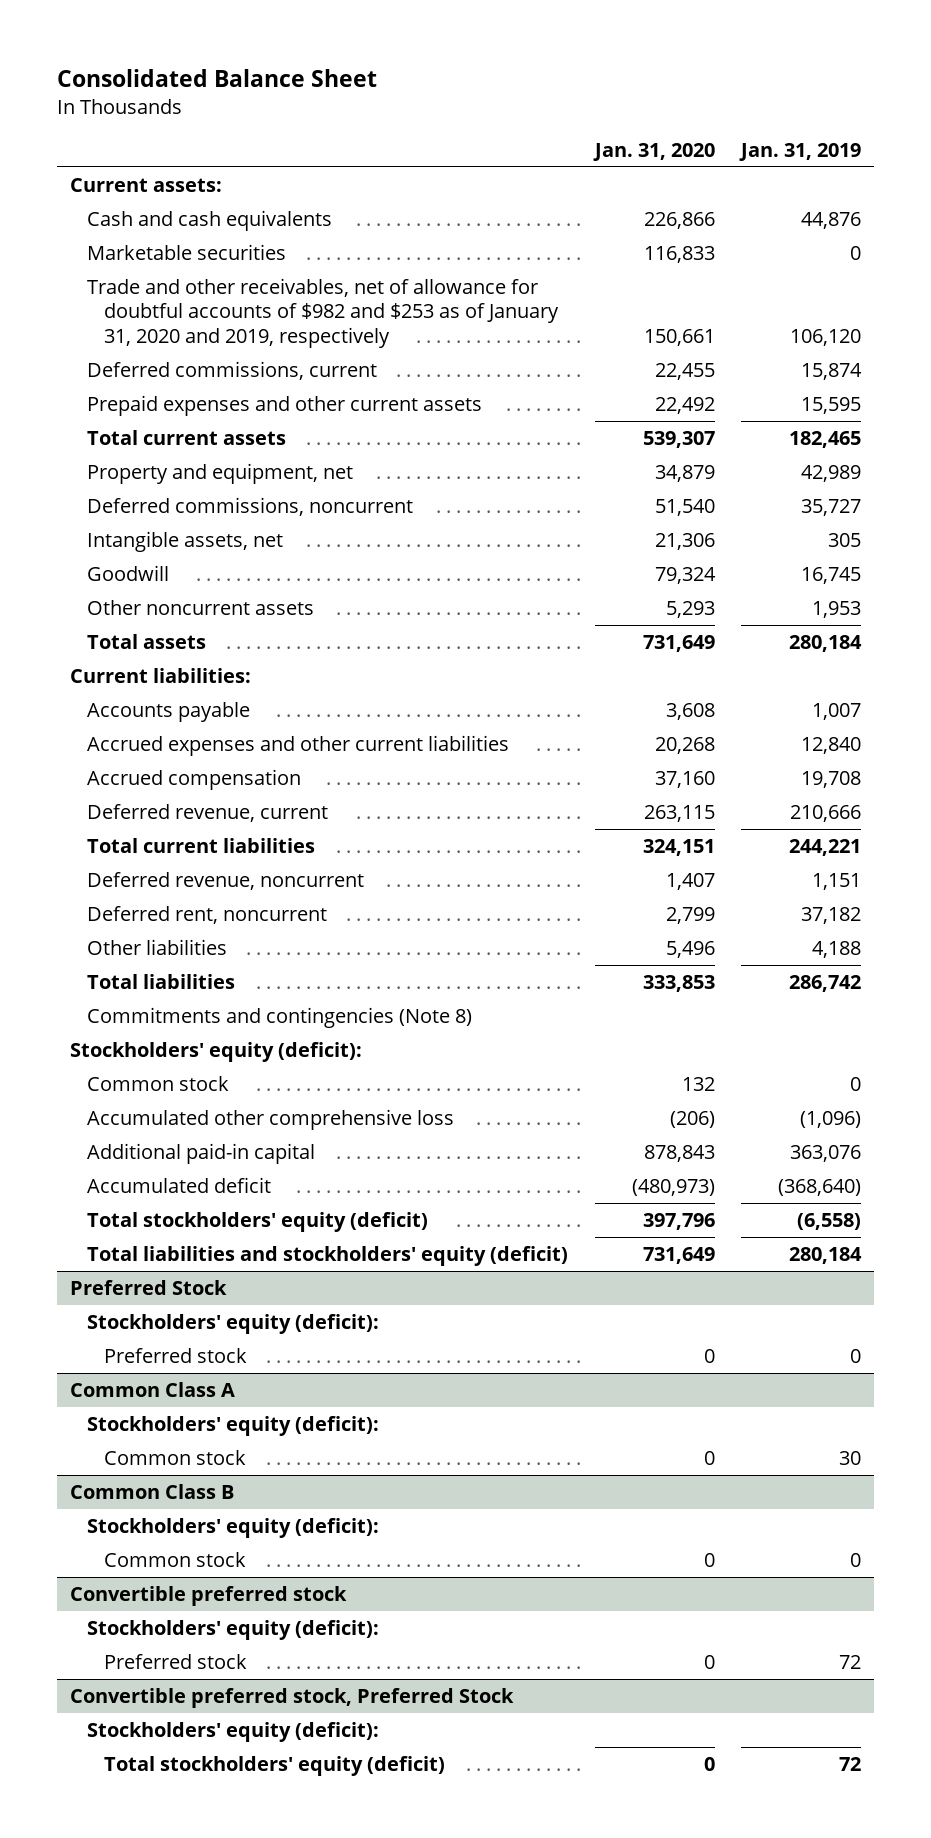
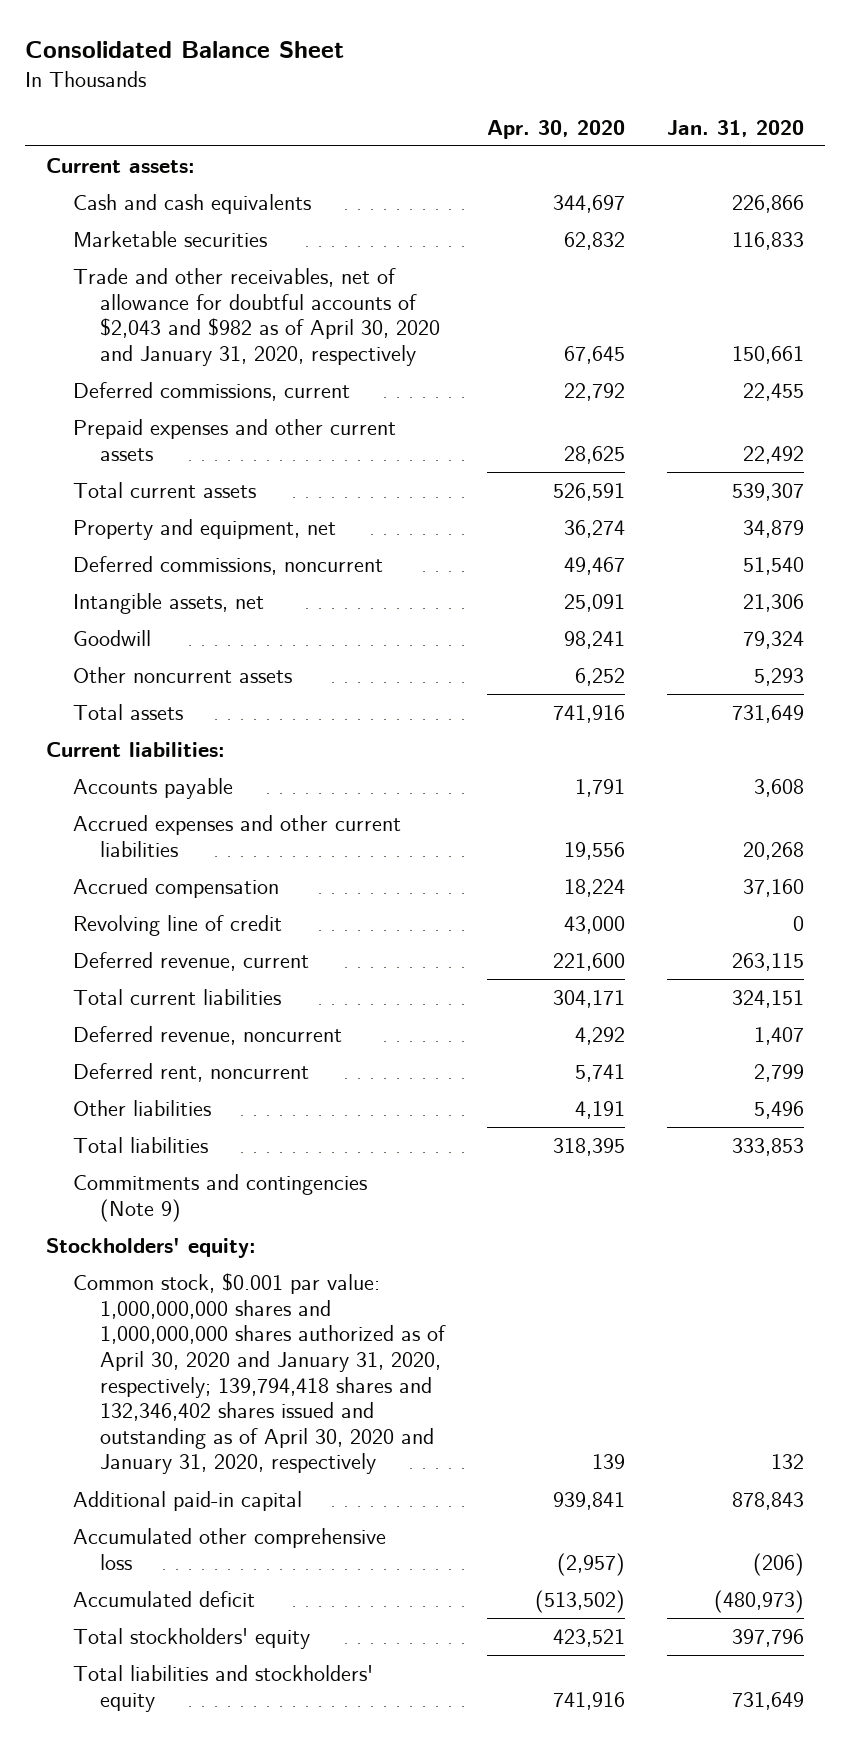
[739,142,862,161] Jan. 31, 2019 -> none
none -> [486,119,625,139] Apr. 30, 2020
[87,277,560,348] Trade and other receivables, net of allowance for doubtful accounts of $982 and $253 as of January 31, 2020 and 2019, respectively -> [72,268,441,367] Trade and other receivables, net of allowance for doubtful accounts of $2,043 and $982 as of April 30, 2020 and January 31, 2020, respectively
none -> [72,915,282,937] Revolving line of credit
[87,1006,473,1028] Commitments and contingencies (Note 8) -> [72,1174,367,1222] Commitments and contingencies (Note 9)
[69,1041,362,1062] Stockholders' equity (deficit): -> [45,1238,256,1259] Stockholders' equity:
[87,1075,230,1091] Common stock -> [72,1273,447,1475] Common stock, $0.001 par value: 1,000,000,000 shares and 1,000,000,000 shares authorized as of April 30, 2020 and January 31, 2020, respectively; 139,794,418 shares and 132,346,402 shares issued and outstanding as of April 30, 2020 and January 31, 2020, respectively
[87,1108,455,1130] Accumulated other comprehensive loss -> [72,1528,386,1570] Accumulated other comprehensive loss
[69,1279,227,1295] Preferred Stock -> none
[87,1313,380,1334] Stockholders' equity (deficit): -> none
[104,1347,248,1363] Preferred stock -> none
[69,1381,235,1397] Common Class A -> none
[87,1415,380,1436] Stockholders' equity (deficit): -> none
[104,1449,247,1465] Common stock -> none
[69,1483,234,1499] Common Class B -> none
[87,1517,380,1538] Stockholders' equity (deficit): -> none
[104,1551,247,1567] Common stock -> none
[69,1585,347,1606] Convertible preferred stock -> none
[87,1619,380,1640] Stockholders' equity (deficit): -> none
[104,1653,248,1669] Preferred stock -> none
[69,1687,514,1708] Convertible preferred stock, Preferred Stock -> none
[87,1721,380,1742] Stockholders' equity (deficit): -> none
[104,1755,446,1776] Total stockholders' equity (deficit) -> none
[87,1211,429,1232] Total stockholders' equity (deficit) -> [72,1628,310,1650] Total stockholders' equity
[87,1245,569,1266] Total liabilities and stockholders' equity (deficit) -> [72,1665,373,1712] Total liabilities and stockholders' equity

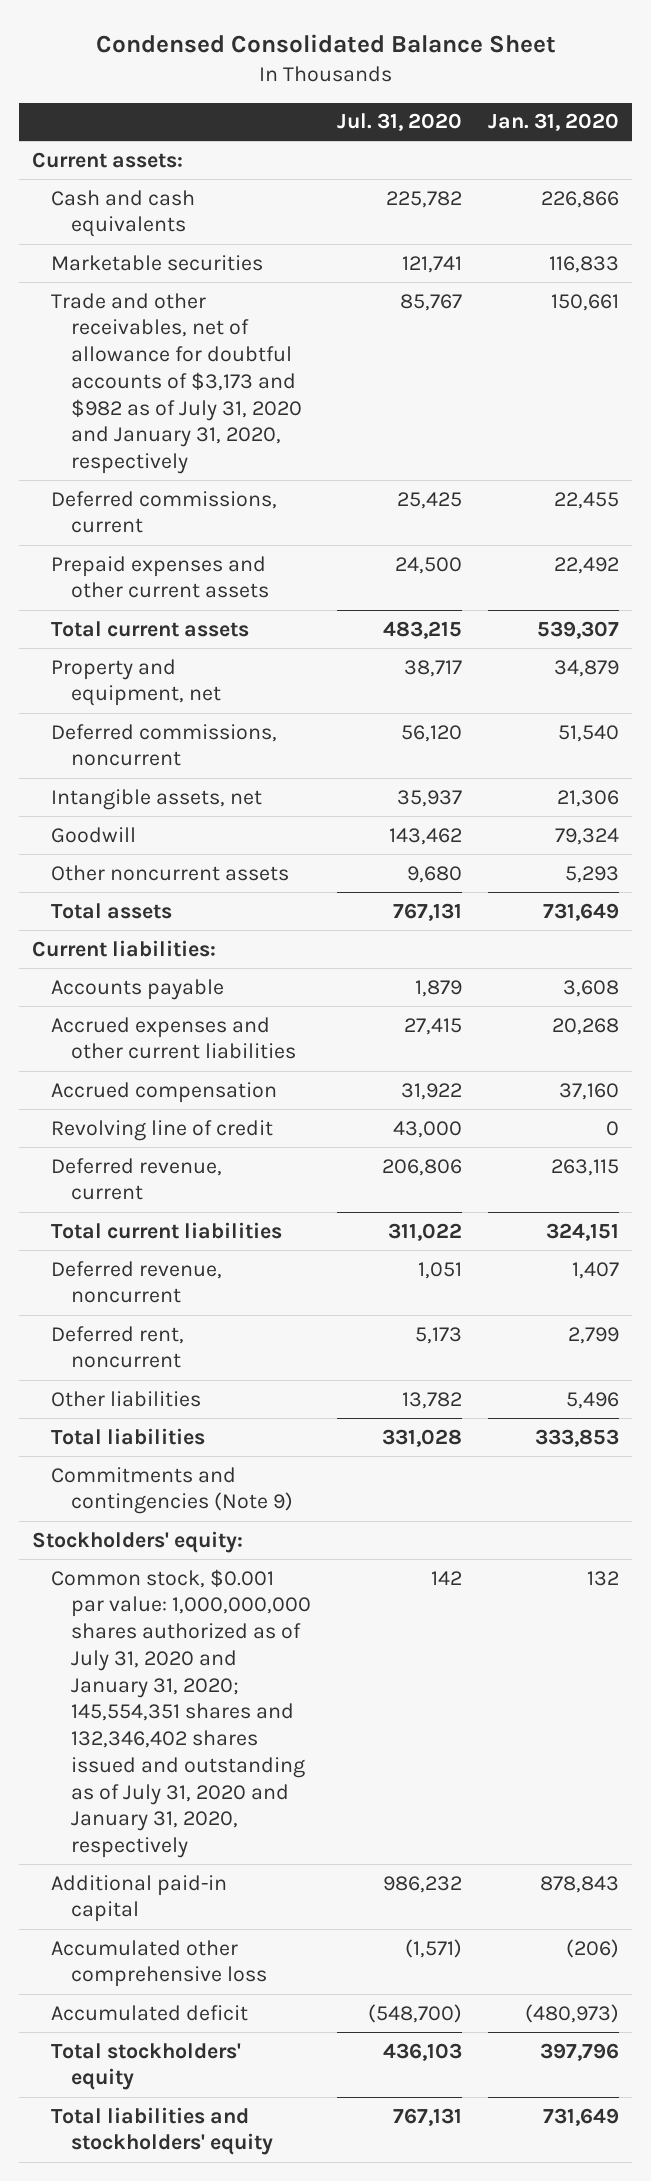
[25,41,345,59] Consolidated Balance Sheet -> [95,34,556,54] Condensed Consolidated Balance Sheet
[486,119,625,139] Apr. 30, 2020 -> none
none -> [336,113,462,132] Jul. 31, 2020
[72,268,441,367] Trade and other receivables, net of allowance for doubtful accounts of $2,043 and $982 as of April 30, 2020 and January 31, 2020, respectively -> [51,292,302,475] Trade and other receivables, net of allowance for doubtful accounts of $3,173 and $982 as of July 31, 2020 and January 31, 2020, respectively
[72,1273,447,1475] Common stock, $0.001 par value: 1,000,000,000 shares and 1,000,000,000 shares authorized as of April 30, 2020 and January 31, 2020, respectively; 139,794,418 shares and 132,346,402 shares issued and outstanding as of April 30, 2020 and January 31, 2020, respectively -> [51,1568,311,1859] Common stock, $0.001 par value: 1,000,000,000 shares authorized as of July 31, 2020 and January 31, 2020; 145,554,351 shares and 132,346,402 shares issued and outstanding as of July 31, 2020 and January 31, 2020, respectively

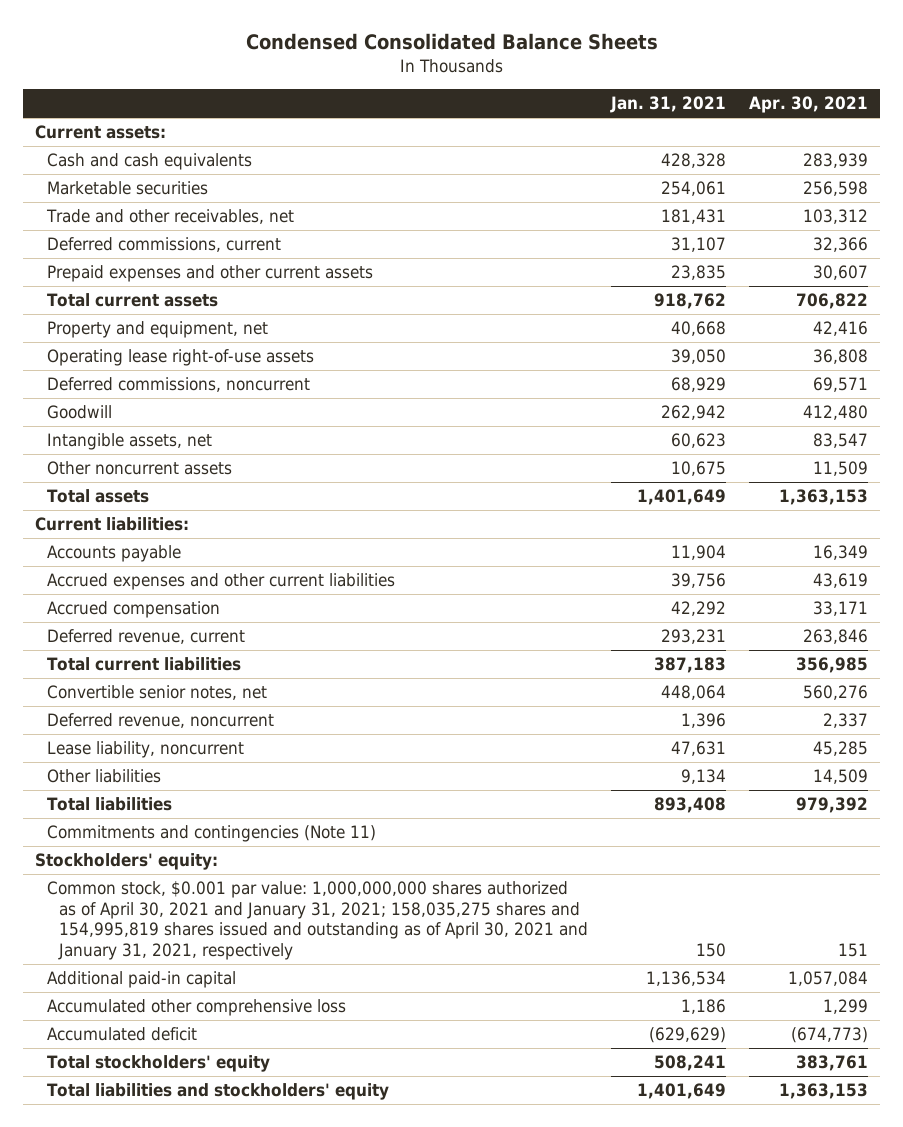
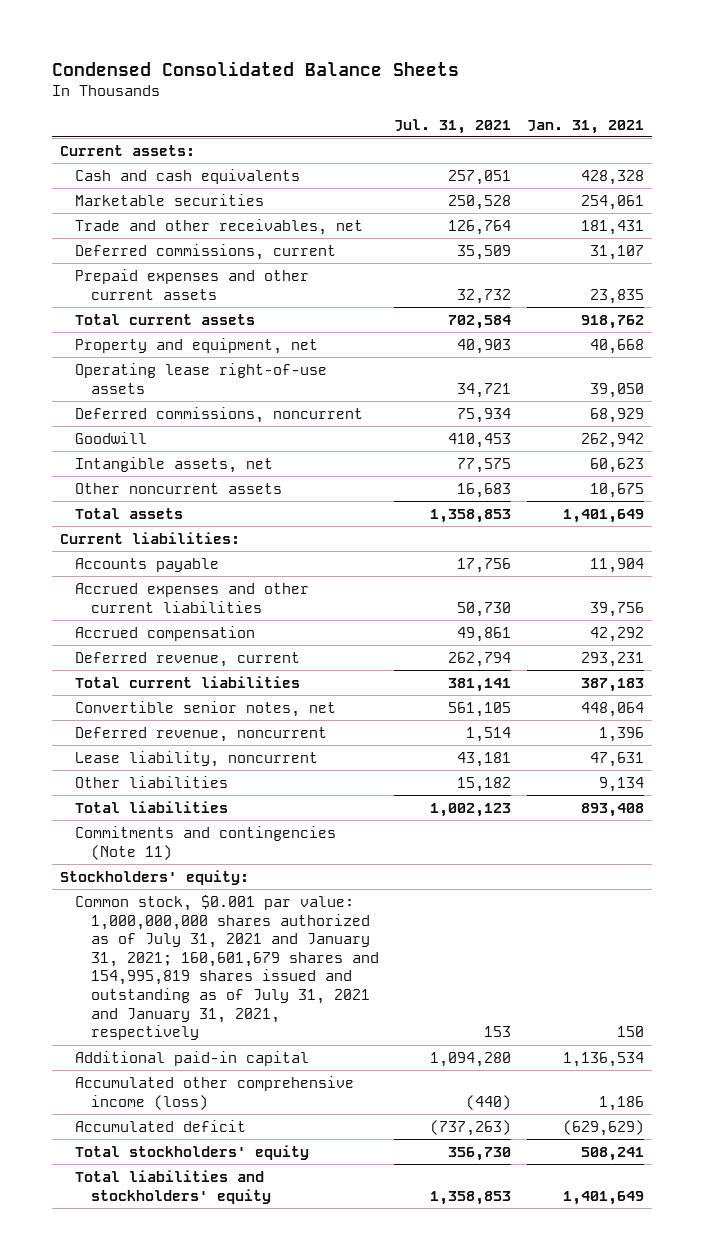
[749,96,869,114] Apr. 30, 2021 -> none
none -> [394,118,512,134] Jul. 31, 2021
[46,881,589,960] Common stock, $0.001 par value: 1,000,000,000 shares authorized as of April 30, 2021 and January 31, 2021; 158,035,275 shares and 154,995,819 shares issued and outstanding as of April 30, 2021 and January 31, 2021, respectively -> [75,894,379,1041] Common stock, $0.001 par value: 1,000,000,000 shares authorized as of July 31, 2021 and January 31, 2021; 160,601,679 shares and 154,995,819 shares issued and outstanding as of July 31, 2021 and January 31, 2021, respectively
[46,999,346,1017] Accumulated other comprehensive loss -> [75,1075,355,1110] Accumulated other comprehensive income (loss)

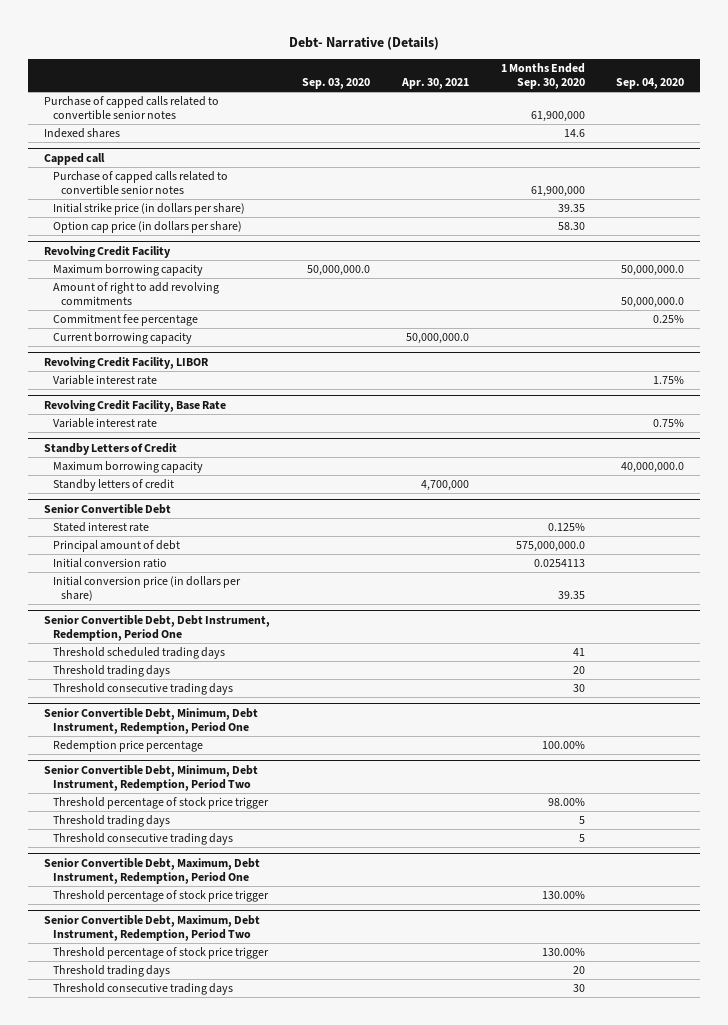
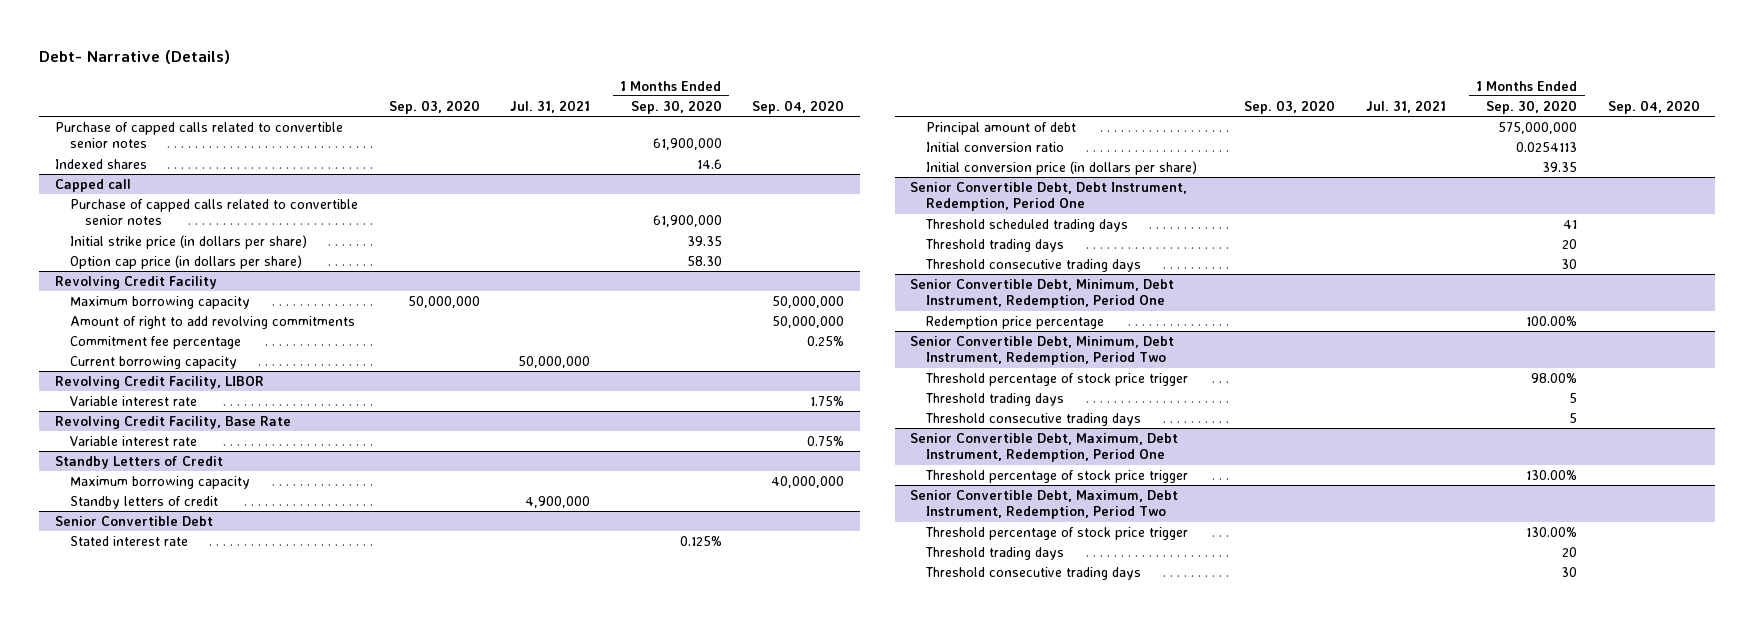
[400,78,469,90] Apr. 30, 2021 -> none
none -> [510,99,591,113] Jul. 31, 2021
[306,265,370,277] 50,000,000.0 -> [407,295,480,308] 50,000,000
[621,265,685,277] 50,000,000.0 -> [772,295,845,308] 50,000,000
[621,297,685,309] 50,000,000.0 -> [772,315,845,328] 50,000,000
[621,462,685,474] 40,000,000.0 -> [771,475,845,488] 40,000,000
[515,541,585,553] 575,000,000.0 -> [1498,121,1578,134] 575,000,000

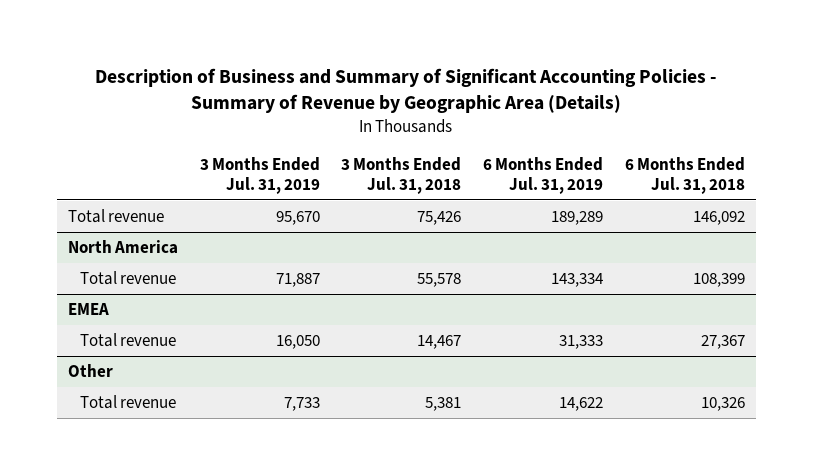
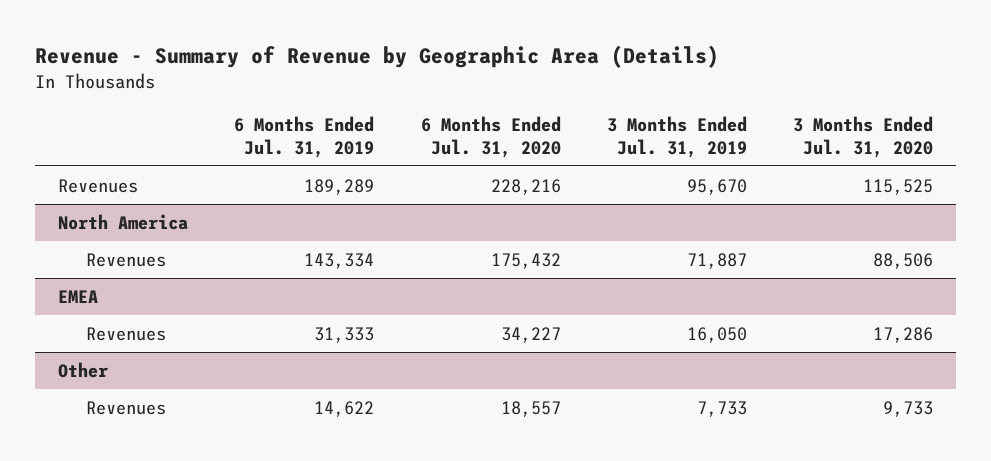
[95,68,717,114] Description of Business and Summary of Significant Accounting Policies - Summary of Revenue by Geographic Area (Details) -> [35,45,720,69] Revenue - Summary of Revenue by Geographic Area (Details)
[341,156,462,194] 3 Months Ended Jul. 31, 2018 -> none
[624,156,745,194] 6 Months Ended Jul. 31, 2018 -> none
none -> [420,115,561,158] 6 Months Ended Jul. 31, 2020
none -> [792,115,933,158] 3 Months Ended Jul. 31, 2020
[67,208,164,223] Total revenue -> [58,178,139,193] Revenues
[80,270,177,285] Total revenue -> [85,252,166,267] Revenues
[80,332,177,347] Total revenue -> [85,326,166,341] Revenues
[80,394,177,409] Total revenue -> [85,400,166,415] Revenues

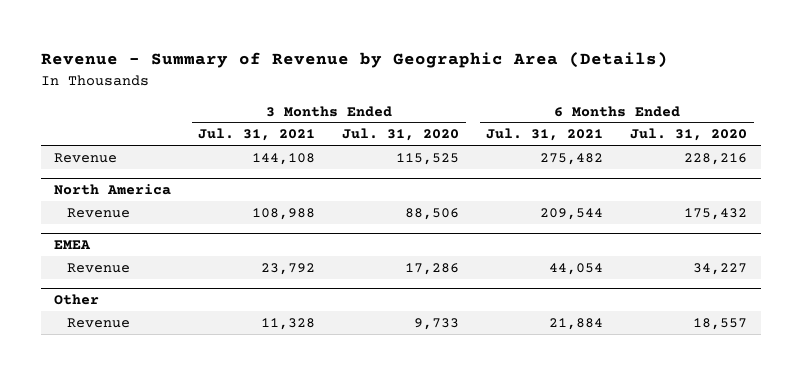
[234,115,375,158] 6 Months Ended Jul. 31, 2019 -> none
[606,115,747,158] 3 Months Ended Jul. 31, 2019 -> none
none -> [198,128,316,142] Jul. 31, 2021
none -> [486,128,604,142] Jul. 31, 2021
[58,178,139,193] Revenues -> [54,152,118,163] Revenue
[85,252,166,267] Revenues -> [67,207,131,218] Revenue
[85,326,166,341] Revenues -> [67,262,131,273] Revenue
[85,400,166,415] Revenues -> [67,317,131,328] Revenue

